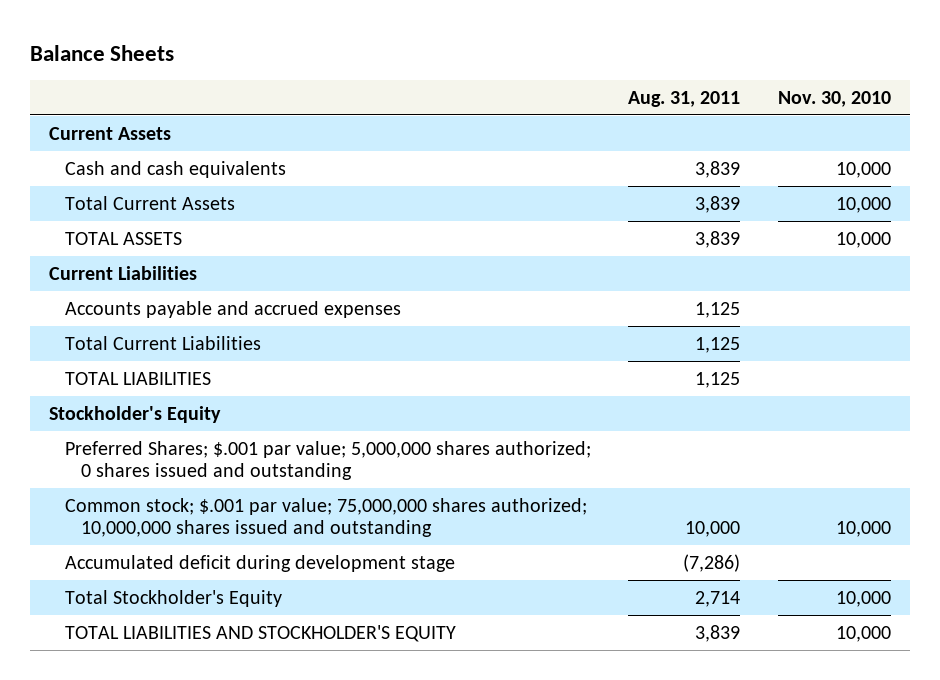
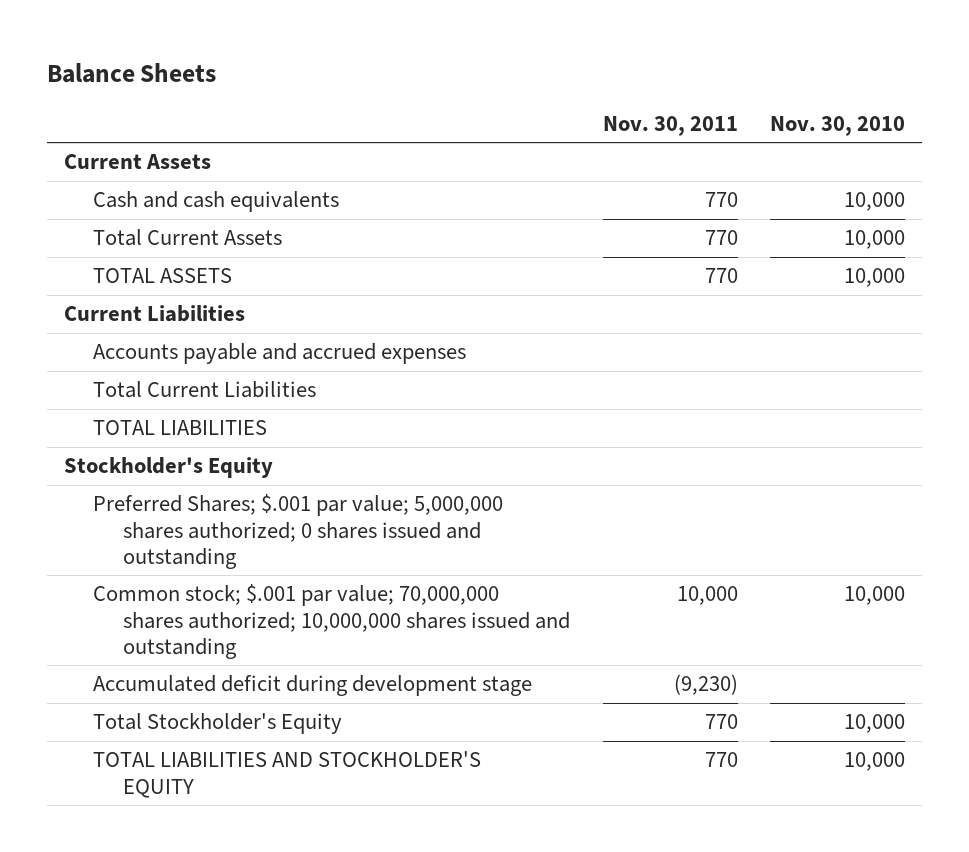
[628,90,741,107] Aug. 31, 2011 -> none
none -> [602,115,738,136] Nov. 30, 2011
[64,497,587,538] Common stock; $.001 par value; 75,000,000 shares authorized; 10,000,000 shares issued and outstanding -> [93,584,570,660] Common stock; $.001 par value; 70,000,000 shares authorized; 10,000,000 shares issued and outstanding

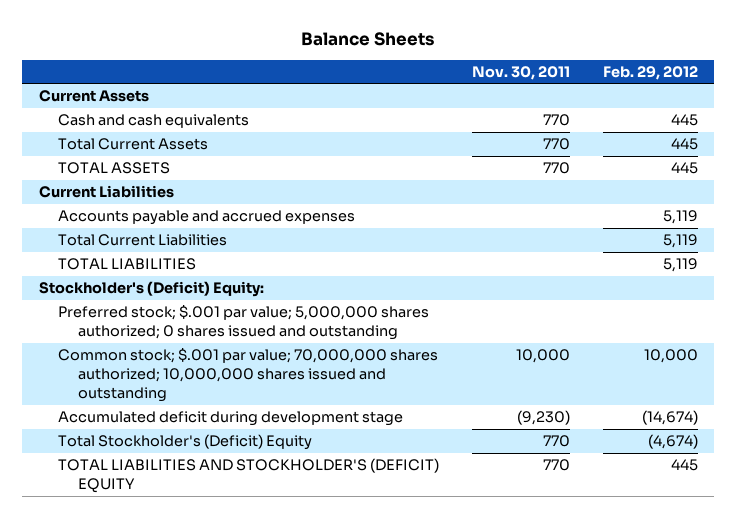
[770,115,906,136] Nov. 30, 2010 -> none
none -> [603,65,699,80] Feb. 29, 2012
[63,457,273,479] Stockholder's Equity -> [38,281,264,298] Stockholder's (Deficit) Equity:
[93,494,504,570] Preferred Shares; $.001 par value; 5,000,000 shares authorized; 0 shares issued and outstanding -> [58,305,430,341] Preferred stock; $.001 par value; 5,000,000 shares authorized; 0 shares issued and outstanding
[93,713,343,735] Total Stockholder's Equity -> [58,434,313,451] Total Stockholder's (Deficit) Equity
[93,751,482,798] TOTAL LIABILITIES AND STOCKHOLDER'S EQUITY -> [58,458,440,494] TOTAL LIABILITIES AND STOCKHOLDER'S (DEFICIT) EQUITY

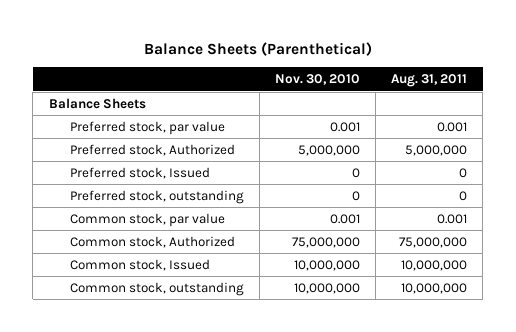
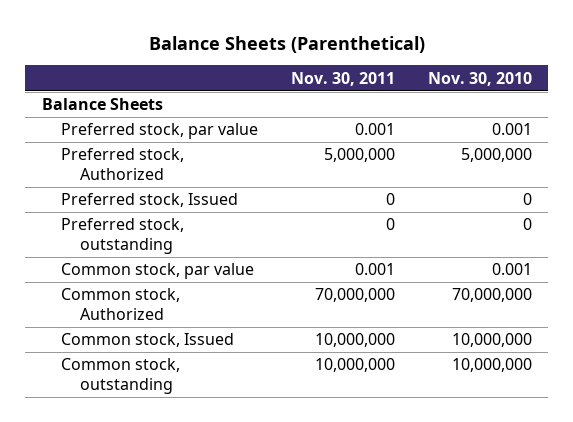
[391,74,468,88] Aug. 31, 2011 -> none
none -> [290,71,395,86] Nov. 30, 2011
[291,236,360,248] 75,000,000 -> [451,288,532,303] 70,000,000

